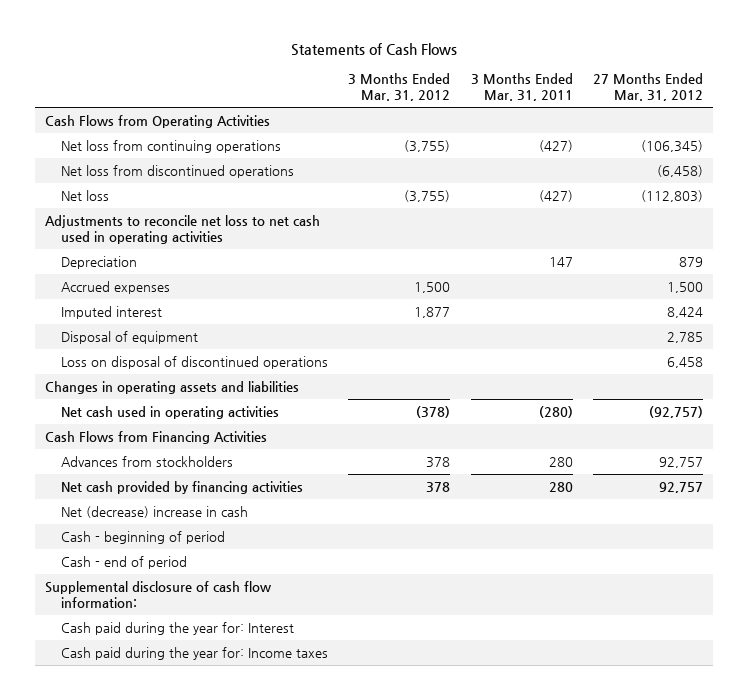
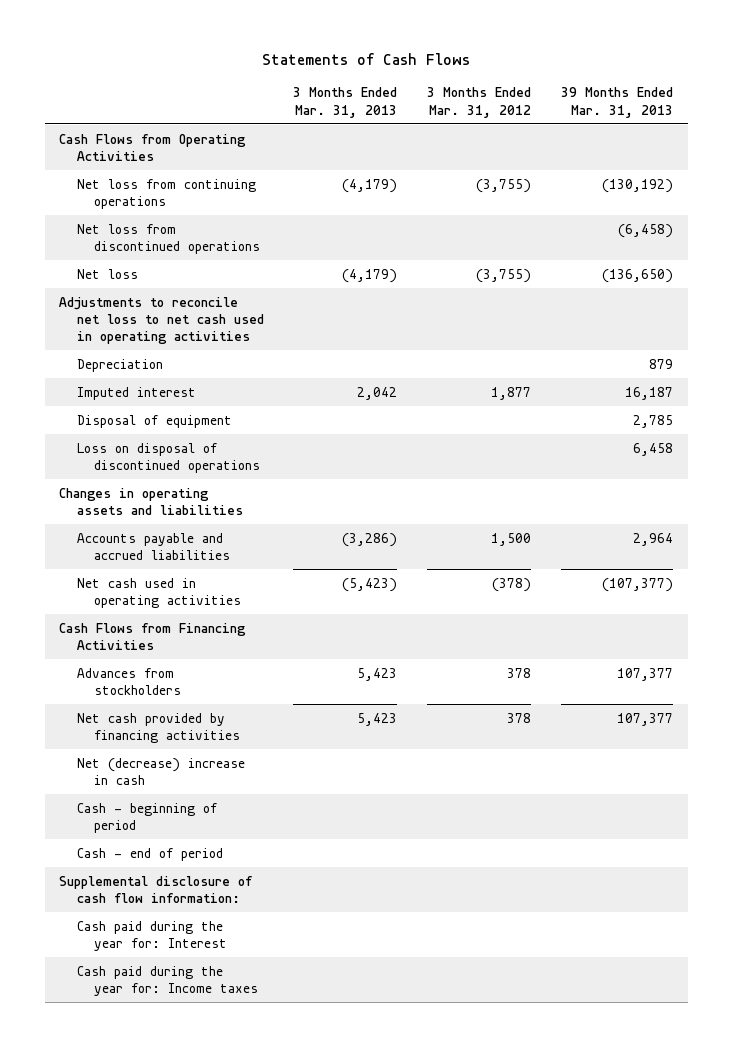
[470,73,573,102] 3 Months Ended Mar. 31, 2011 -> none
[593,73,704,102] 27 Months Ended Mar. 31, 2012 -> none
none -> [293,87,398,118] 3 Months Ended Mar. 31, 2013
none -> [560,87,673,118] 39 Months Ended Mar. 31, 2013
[60,280,170,294] Accrued expenses -> none
none -> [76,532,230,560] Accounts payable and accrued liabilities

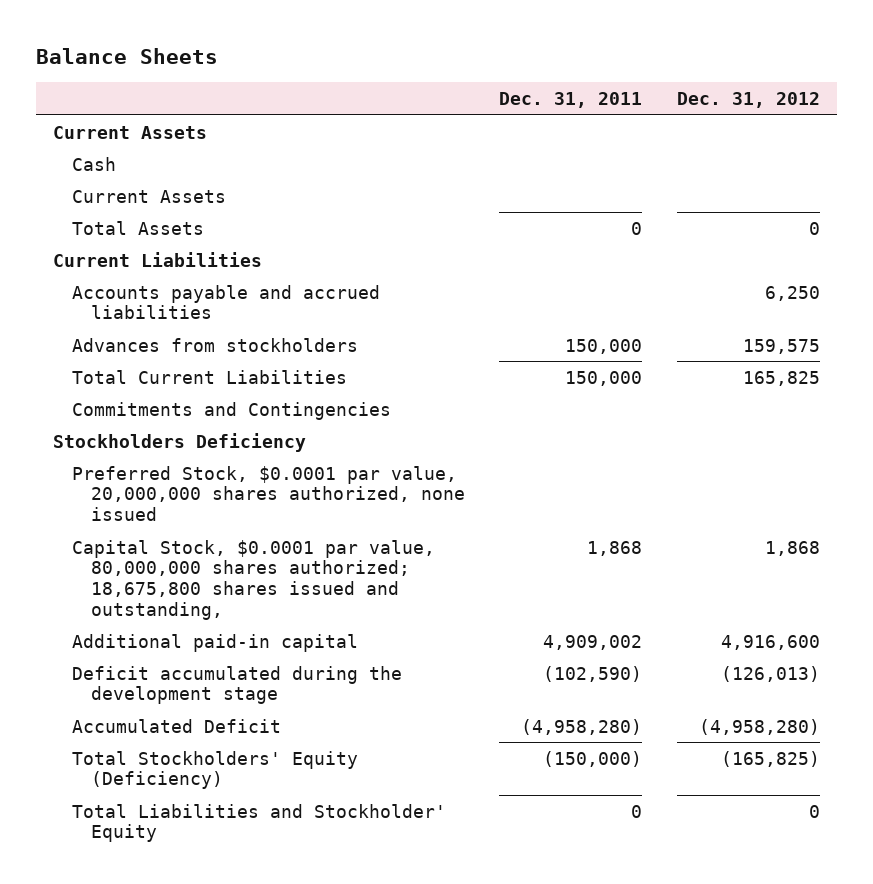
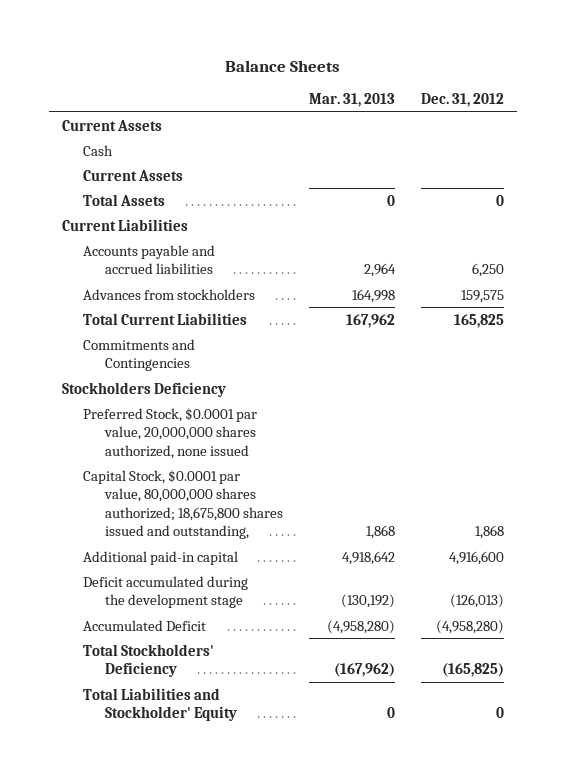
[499,91,643,108] Dec. 31, 2011 -> none
none -> [308,93,395,108] Mar. 31, 2013
[72,750,359,790] Total Stockholders' Equity (Deficiency) -> [83,643,215,678] Total Stockholders' Deficiency

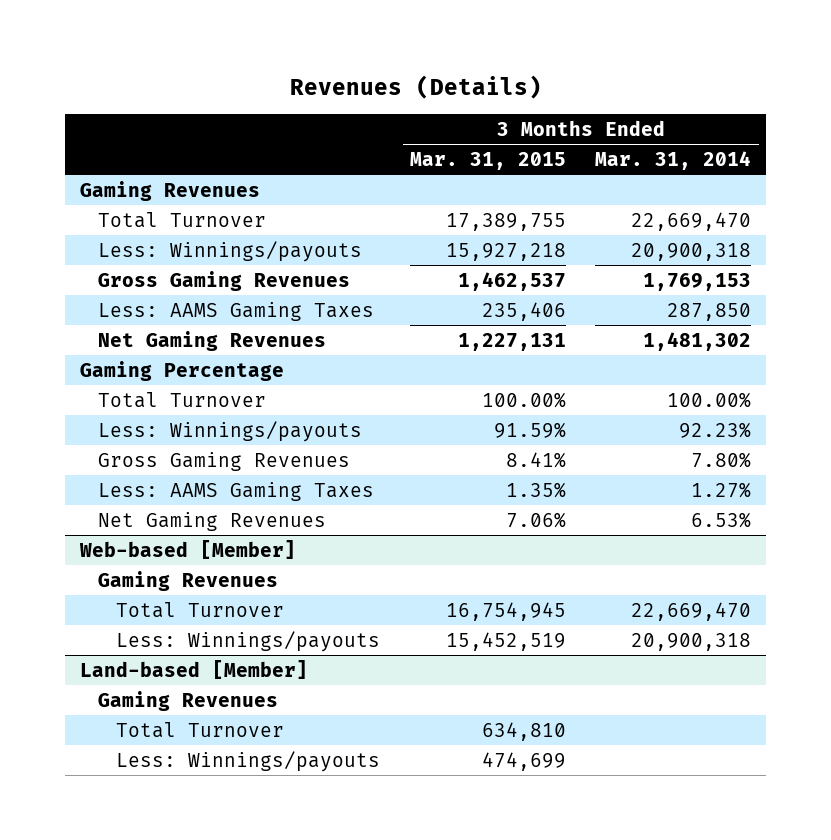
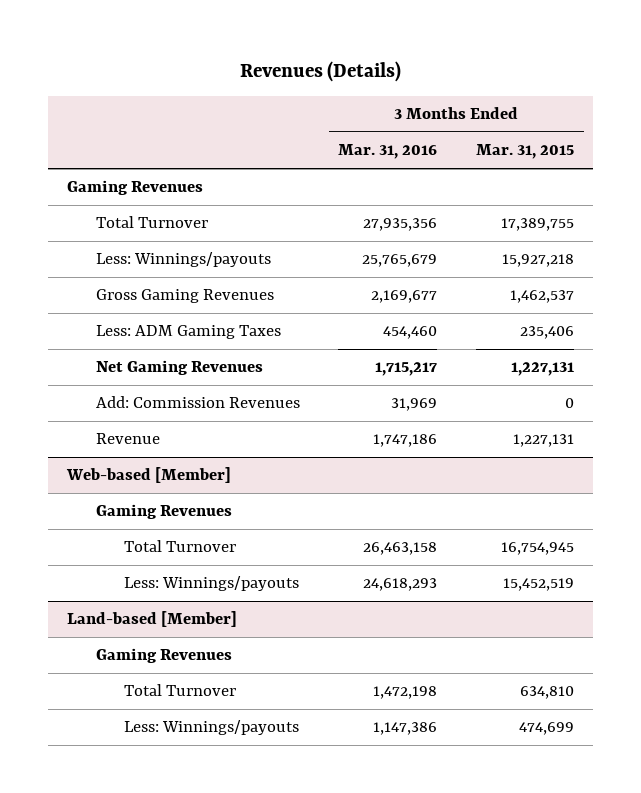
[595,150,752,170] Mar. 31, 2014 -> none
none -> [338,144,438,160] Mar. 31, 2016
[98,301,375,321] Less: AAMS Gaming Taxes -> [95,325,281,340] Less: ADM Gaming Taxes
[79,360,284,381] Gaming Percentage -> none
[98,391,267,408] Total Turnover -> none
[98,420,363,442] Less: Winnings/payouts -> none
[98,451,351,471] Gross Gaming Revenues -> none
[98,481,375,501] Less: AAMS Gaming Taxes -> none
[98,511,327,531] Net Gaming Revenues -> none
none -> [95,396,300,409] Add: Commission Revenues
none -> [95,433,160,445] Revenue

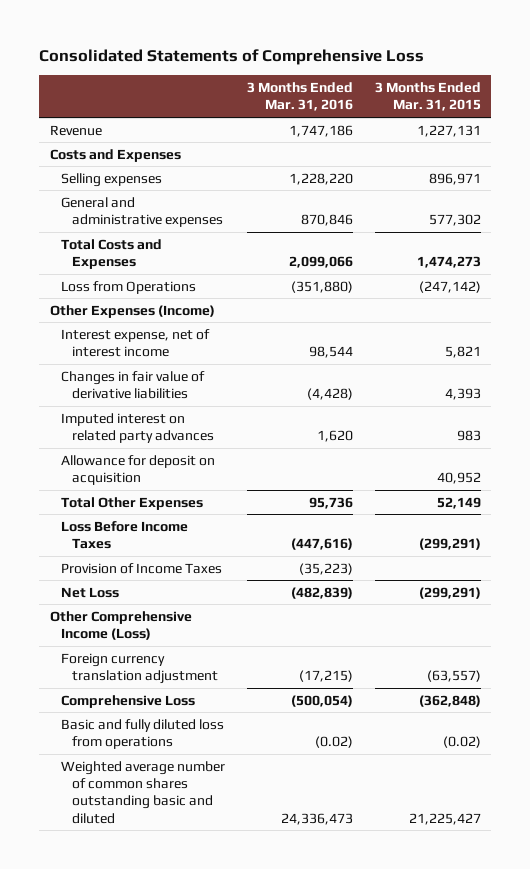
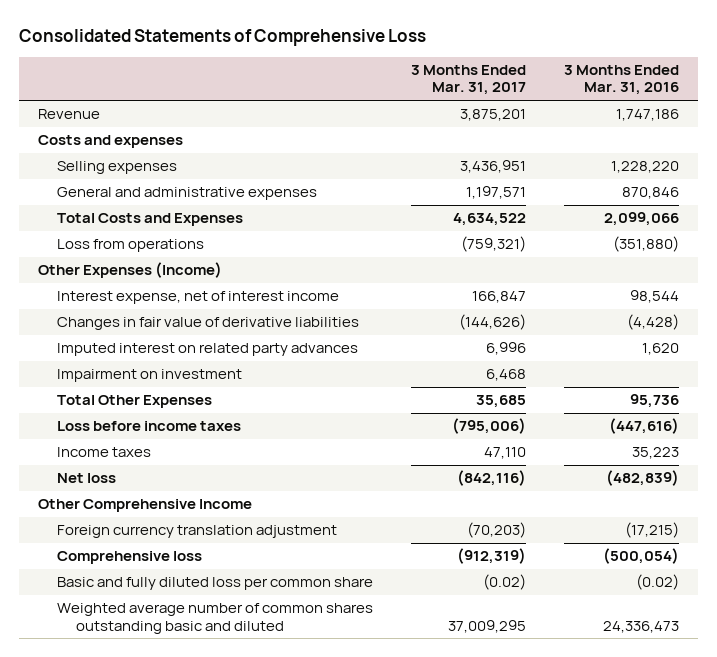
[374,82,481,112] 3 Months Ended Mar. 31, 2015 -> none
none -> [411,64,527,96] 3 Months Ended Mar. 31, 2017
[49,148,181,162] Costs and Expenses -> [37,135,183,149] Costs and expenses
[60,280,196,294] Loss from Operations -> [56,239,204,253] Loss from operations
[60,454,215,486] Allowance for deposit on acquisition -> none
none -> [56,369,242,383] Impairment on investment
[60,520,188,550] Loss Before Income Taxes -> [56,421,241,432] Loss before income taxes
[60,562,222,574] Provision of Income Taxes -> [56,447,151,458] Income taxes
[298,562,353,575] (35,223) -> [632,447,680,460] 35,223
[60,586,119,598] Net Loss -> [56,473,116,484] Net loss
[49,610,192,641] Other Comprehensive Income (Loss) -> [37,499,252,513] Other Comprehensive Income
[60,694,195,708] Comprehensive Loss -> [56,551,202,565] Comprehensive loss
[60,718,224,750] Basic and fully diluted loss from operations -> [56,577,373,591] Basic and fully diluted loss per common share

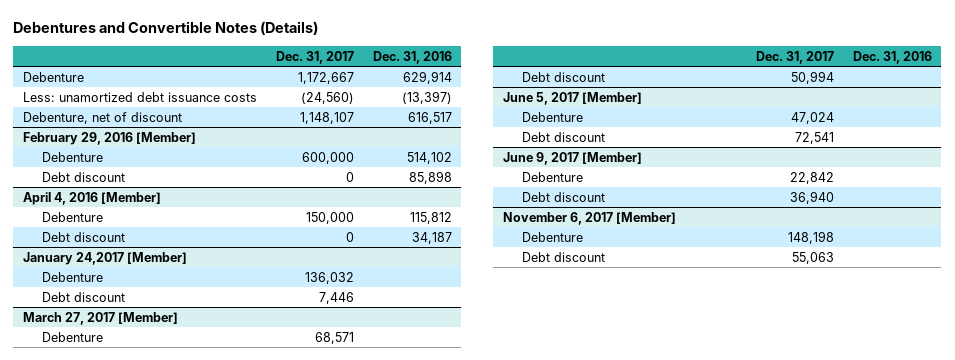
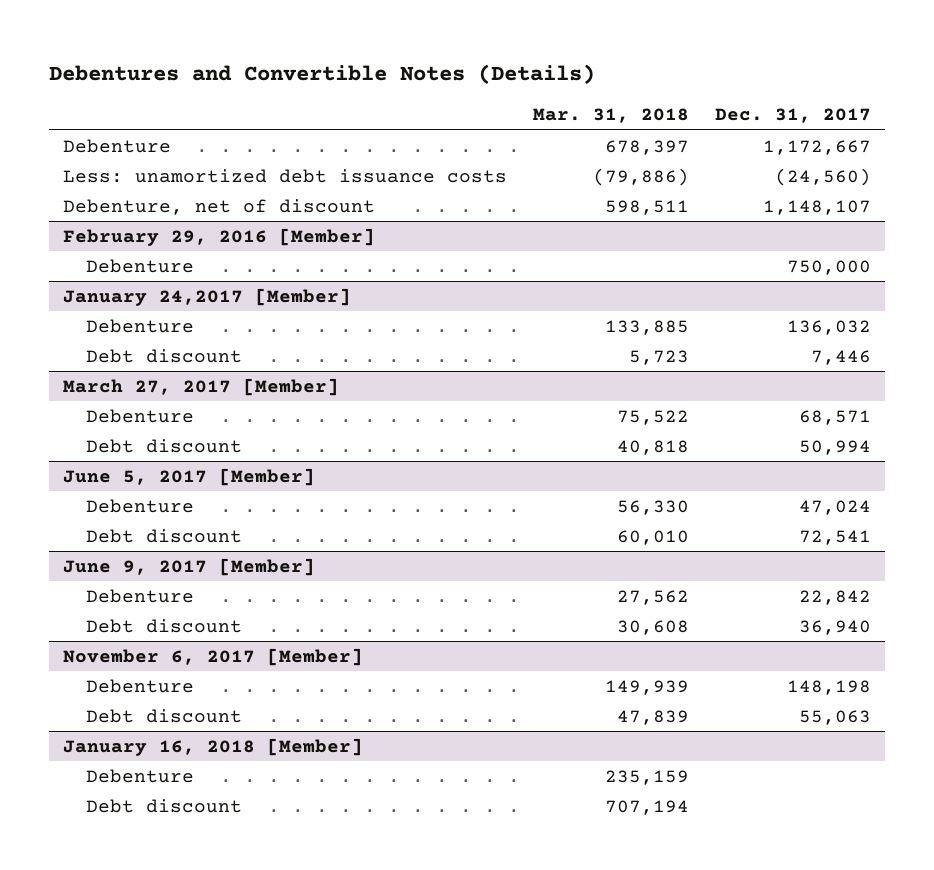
[372,50,452,64] Dec. 31, 2016 -> none
none -> [532,108,689,124] Mar. 31, 2018
[42,171,126,182] Debt discount -> none
[22,191,161,205] April 4, 2016 [Member] -> none
[42,211,104,222] Debenture -> none
[42,231,126,242] Debt discount -> none
[301,151,354,164] 600,000 -> [787,259,872,275] 750,000
none -> [62,737,363,756] January 16, 2018 [Member]
none -> [85,768,194,783] Debenture
none -> [85,798,242,813] Debt discount

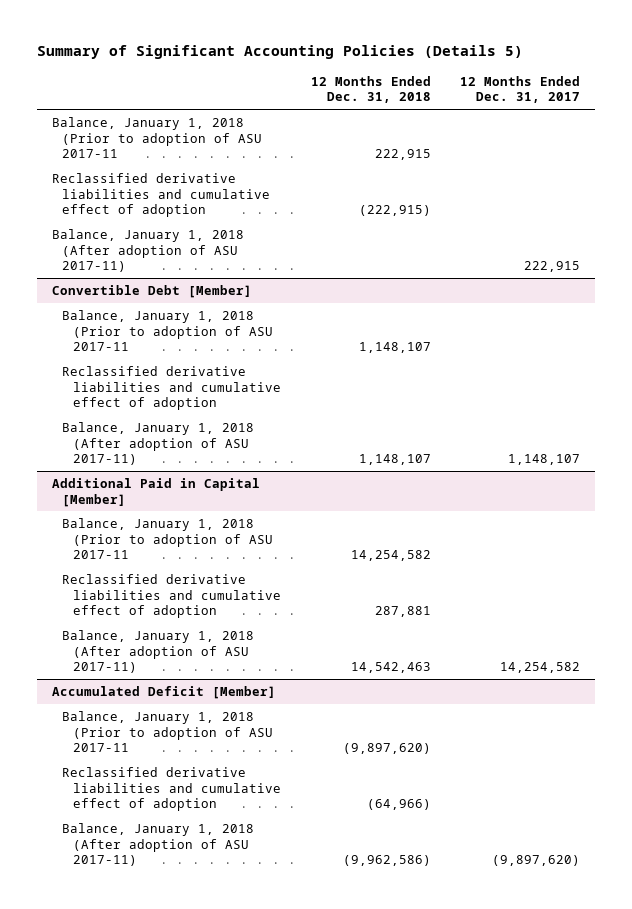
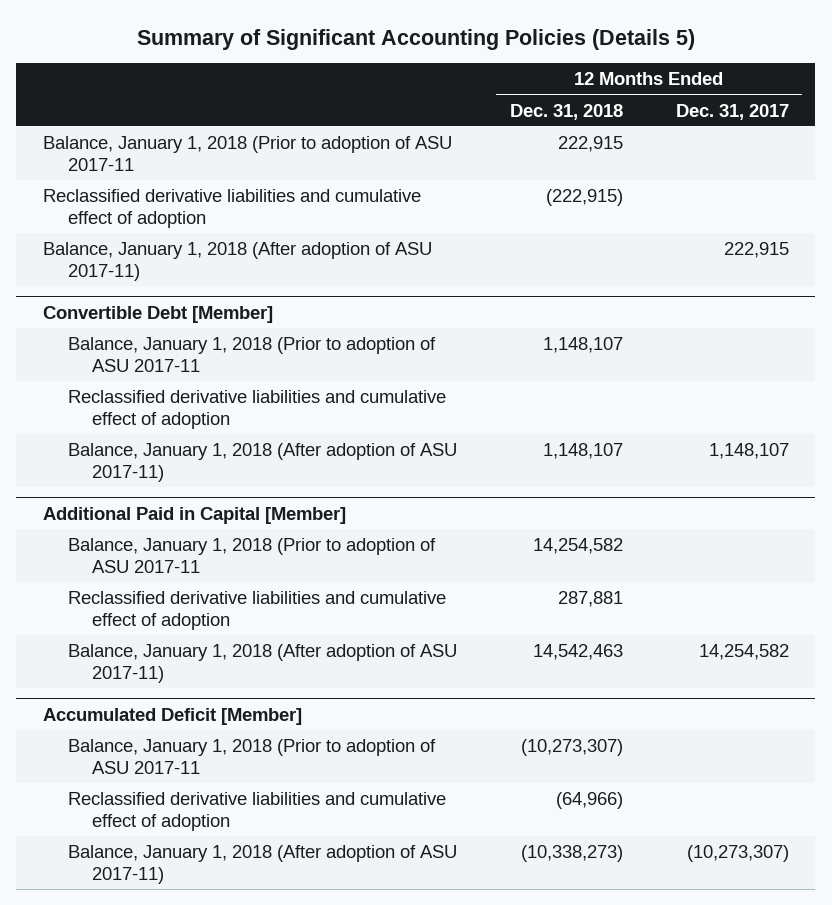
[342,743,431,755] (9,897,620) -> [520,739,623,757] (10,273,307)
[342,855,431,867] (9,962,586) -> [520,845,623,863] (10,338,273)
[492,855,581,867] (9,897,620) -> [686,845,789,863] (10,273,307)

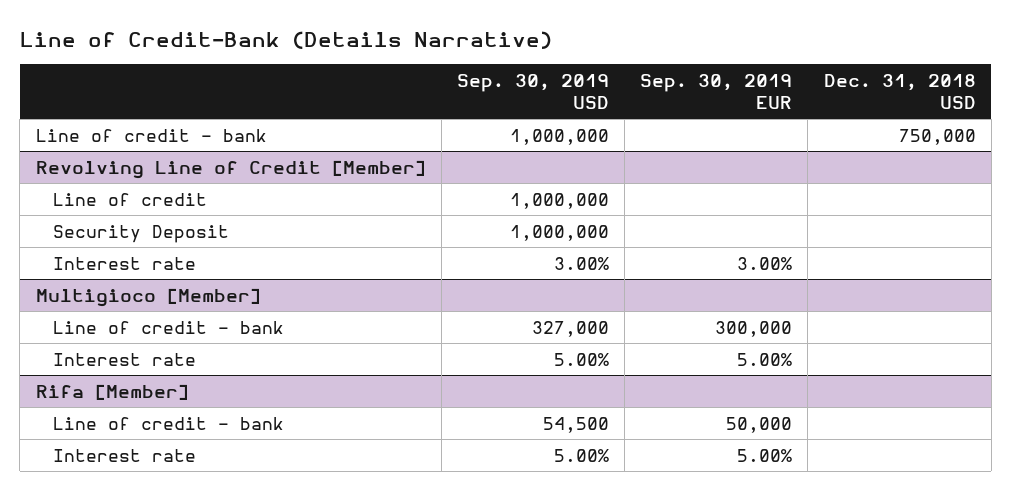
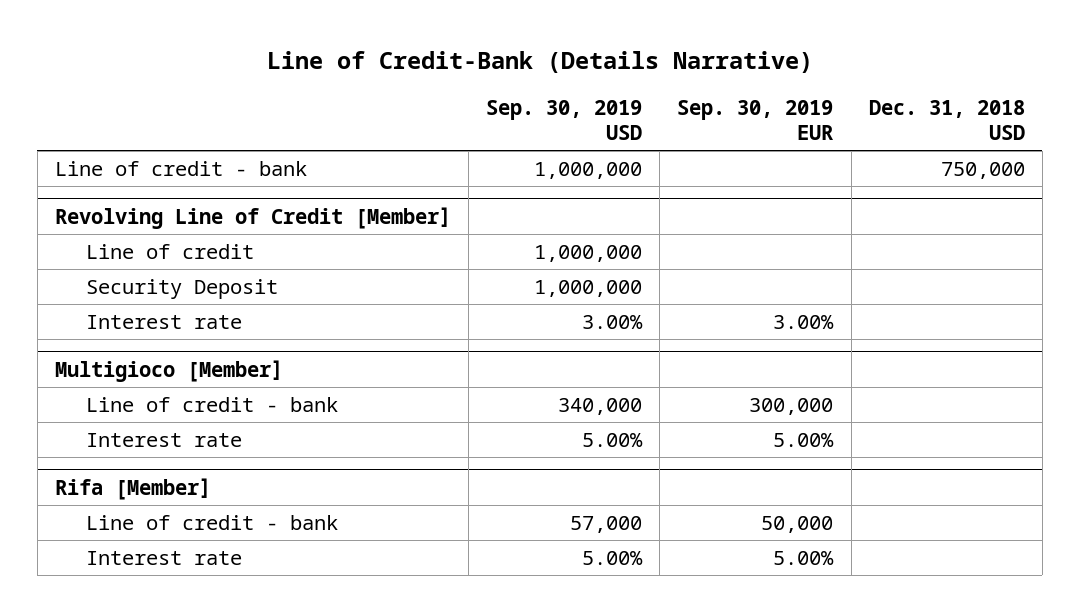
[531,320,609,337] 327,000 -> [558,398,643,416] 340,000
[542,416,609,433] 54,500 -> [570,516,643,534] 57,000

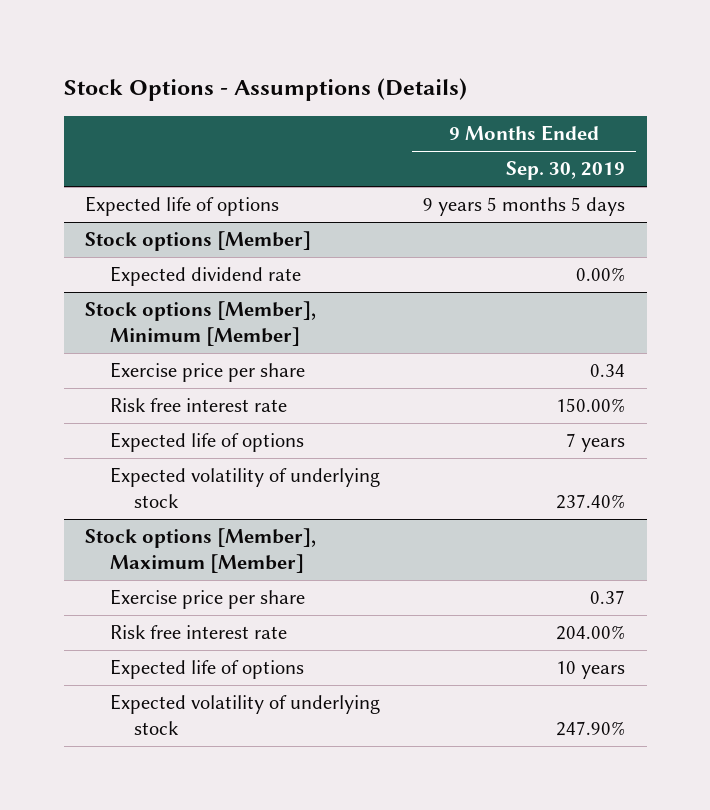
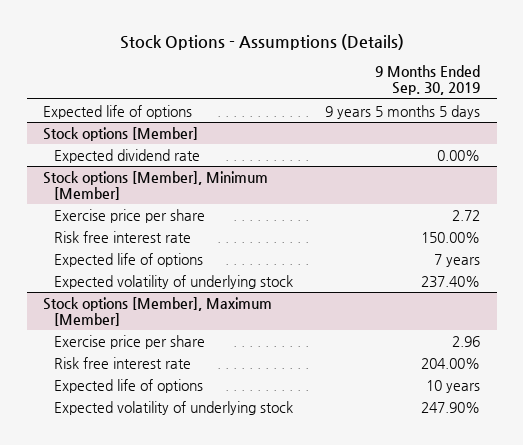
[590,364,626,378] 0.34 -> [452,209,481,221] 2.72
[590,590,626,605] 0.37 -> [452,335,481,347] 2.96

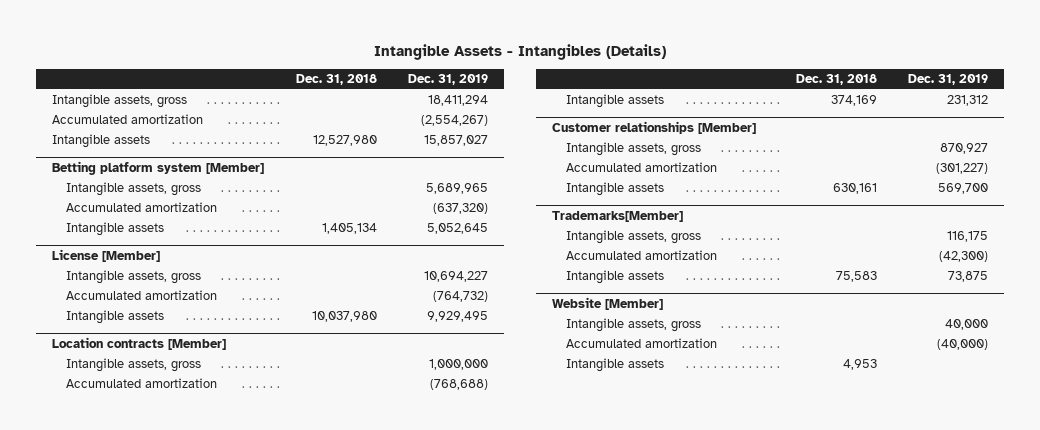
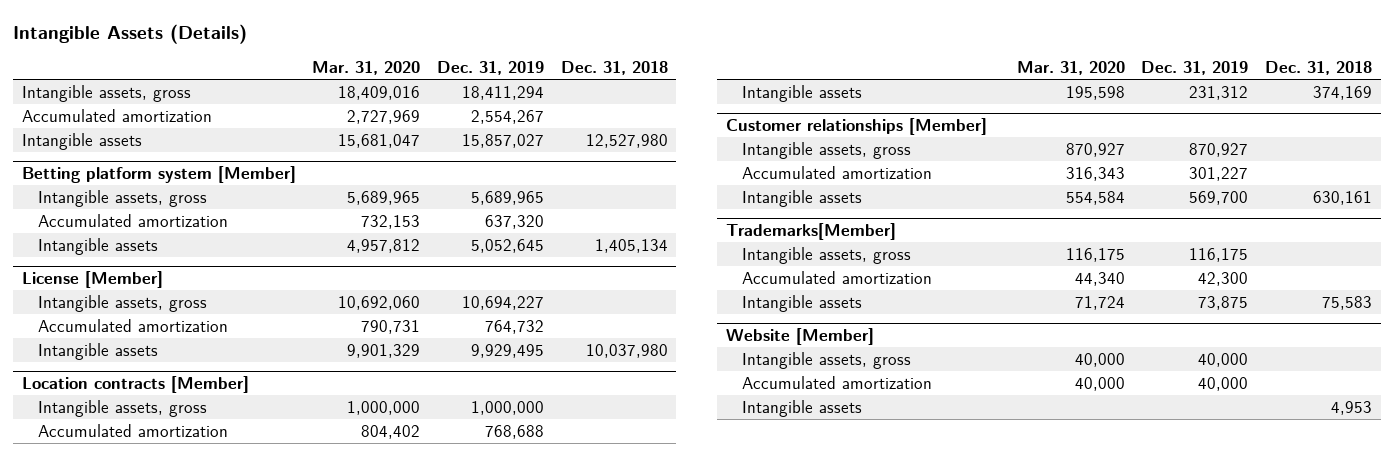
[374,44,667,61] Intangible Assets - Intangibles (Details) -> [13,23,248,44] Intangible Assets (Details)
none -> [312,60,421,75] Mar. 31, 2020
[421,115,489,127] (2,554,267) -> [471,109,545,124] 2,554,267
[433,203,489,215] (637,320) -> [485,214,545,229] 637,320
[433,291,489,303] (764,732) -> [485,319,545,334] 764,732
[430,379,489,391] (768,688) -> [485,424,545,439] 768,688
[936,163,989,175] (301,227) -> [1189,166,1249,181] 301,227
[939,251,989,263] (42,300) -> [1198,271,1249,286] 42,300
[937,339,989,351] (40,000) -> [1198,376,1249,391] 40,000

